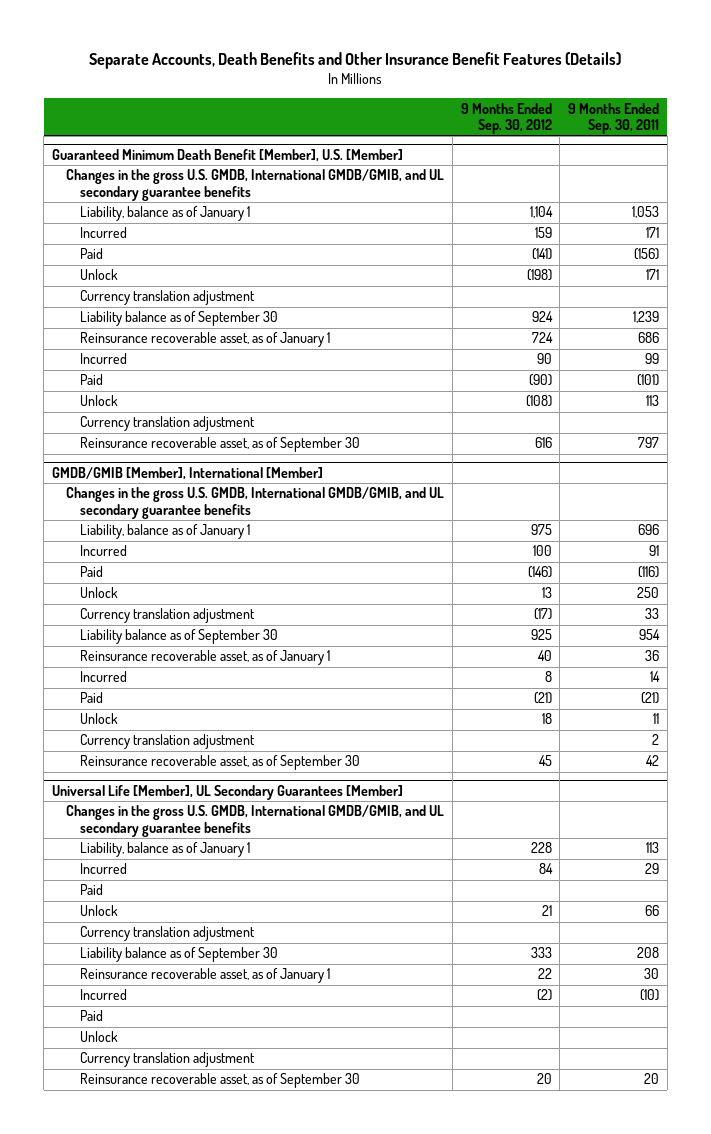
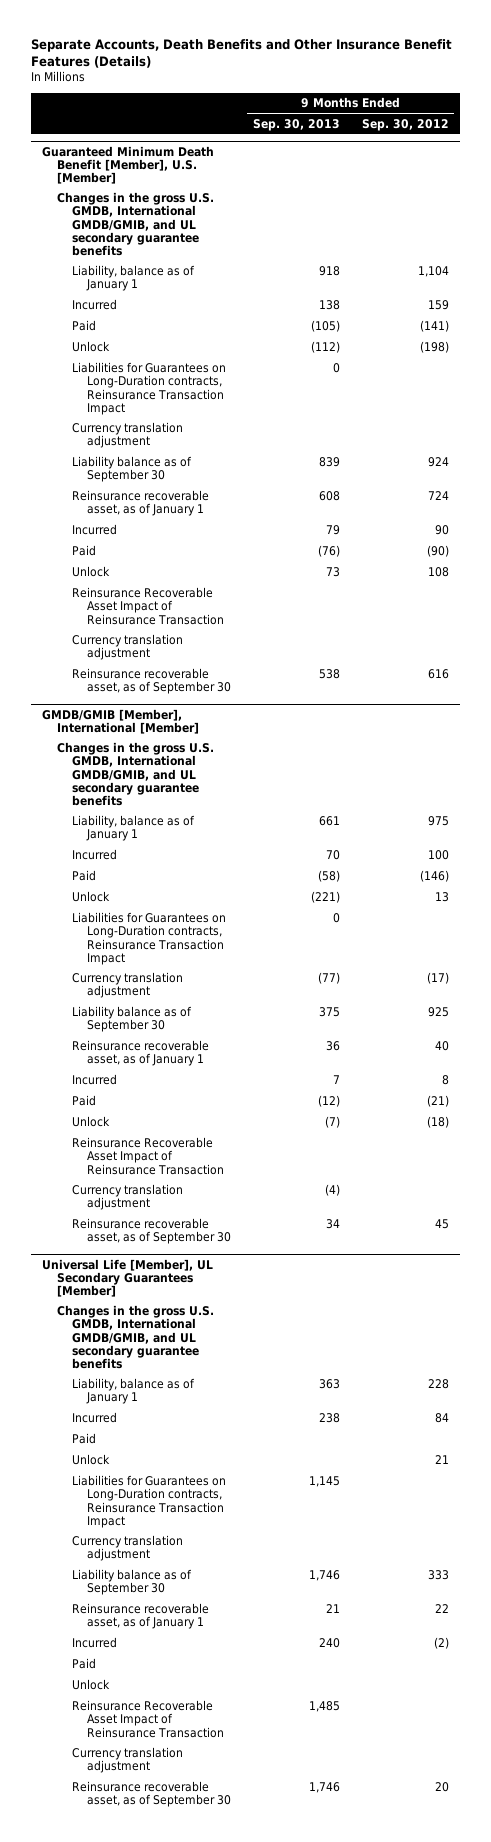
[567,102,659,135] 9 Months Ended Sep. 30, 2011 -> none
none -> [252,118,340,131] Sep. 30, 2013
none -> [71,362,226,415] Liabilities for Guarantees on Long-Duration contracts, Reinsurance Transaction Impact
[525,395,552,408] (108) -> [427,567,449,578] 108
none -> [71,587,224,625] Reinsurance Recoverable Asset Impact of Reinsurance Transaction
none -> [71,912,226,965] Liabilities for Guarantees on Long-Duration contracts, Reinsurance Transaction Impact
[541,713,552,725] 18 -> [426,1116,449,1129] (18)
none -> [71,1137,224,1175] Reinsurance Recoverable Asset Impact of Reinsurance Transaction
none -> [71,1475,226,1528] Liabilities for Guarantees on Long-Duration contracts, Reinsurance Transaction Impact
none -> [71,1700,224,1738] Reinsurance Recoverable Asset Impact of Reinsurance Transaction

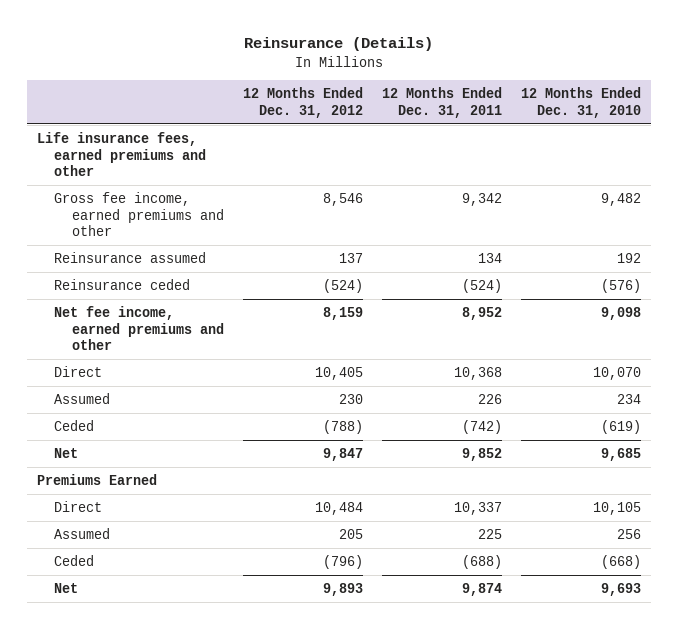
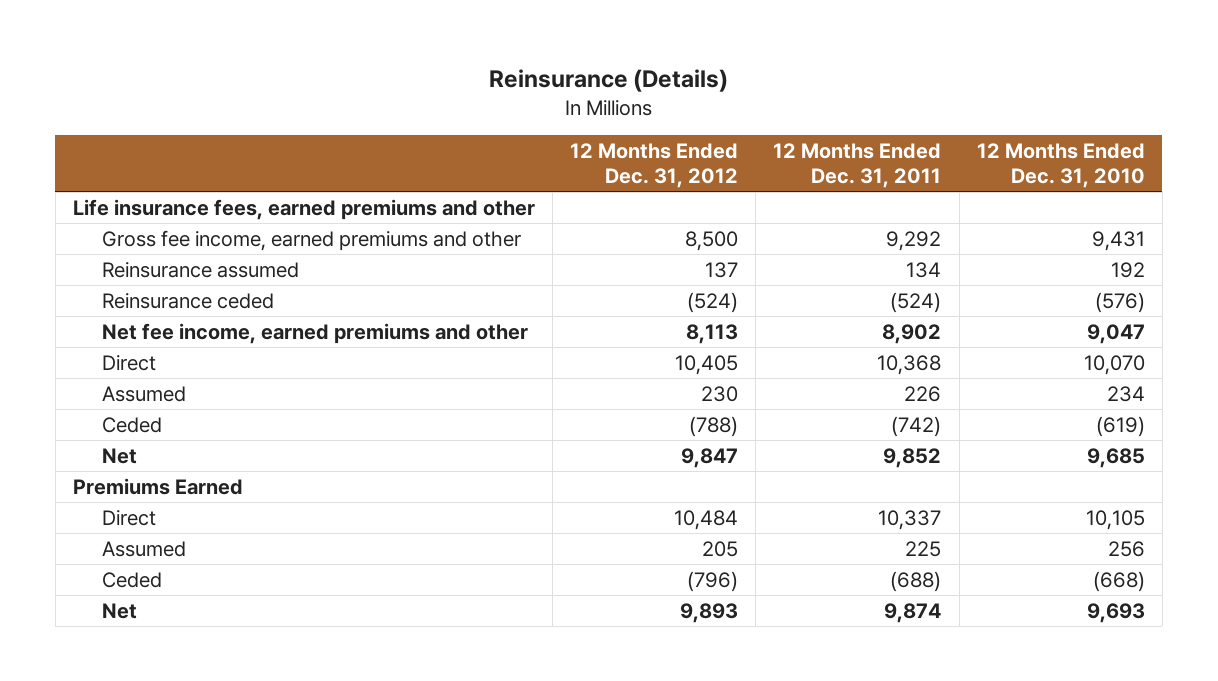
[322,192,363,206] 8,546 -> [685,230,739,251] 8,500
[461,192,502,206] 9,342 -> [886,230,942,251] 9,292
[600,192,641,206] 9,482 -> [1091,230,1145,251] 9,431
[322,306,363,320] 8,159 -> [686,323,739,344] 8,113
[461,306,502,320] 8,952 -> [882,323,942,344] 8,902
[600,306,641,320] 9,098 -> [1086,323,1145,344] 9,047

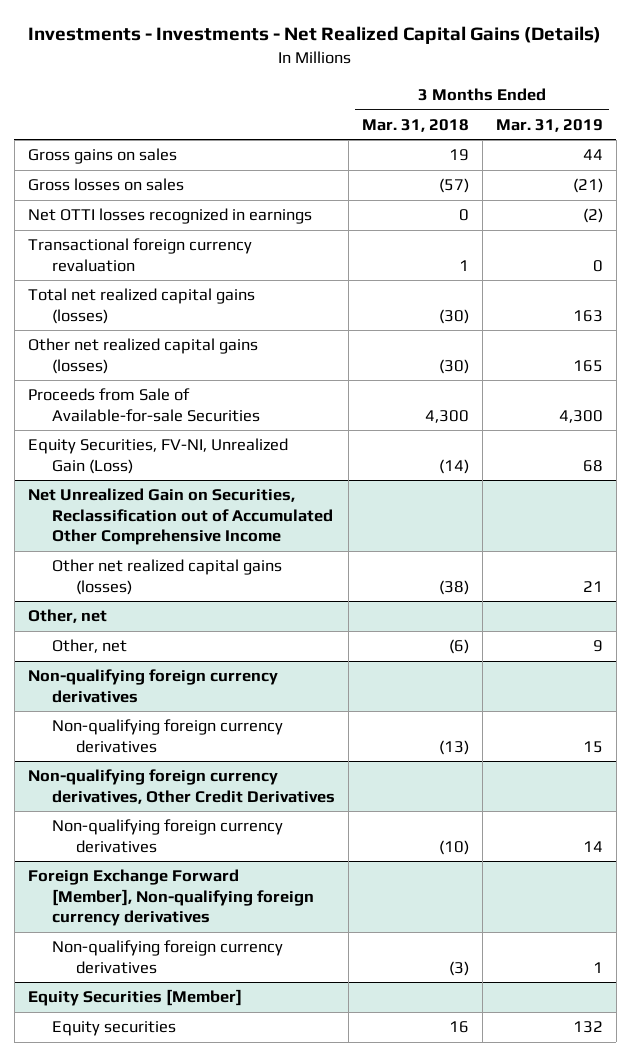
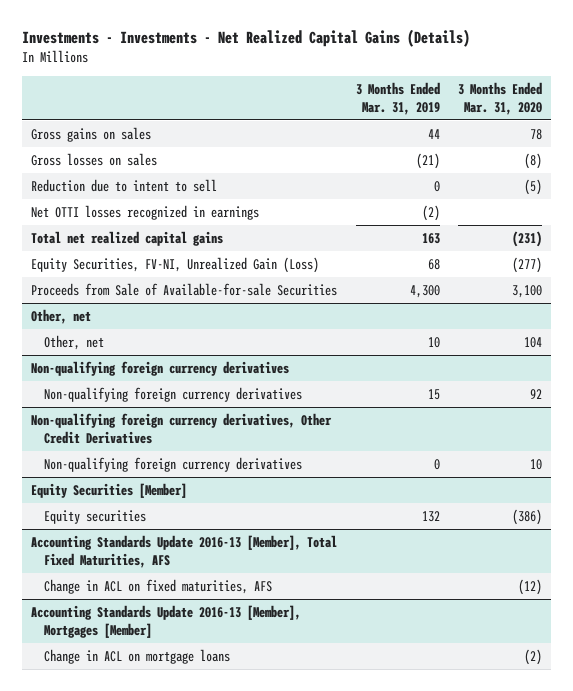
[361,118,469,132] Mar. 31, 2018 -> none
none -> [458,82,543,115] 3 Months Ended Mar. 31, 2020
none -> [31,178,218,192] Reduction due to intent to sell
[27,238,252,272] Transactional foreign currency revaluation -> none
[27,338,258,374] Other net realized capital gains (losses) -> none
[27,288,255,324] Total net realized capital gains (losses) -> [31,230,224,246] Total net realized capital gains
[27,488,333,546] Net Unrealized Gain on Securities, Reclassification out of Accumulated Other Comprehensive Income -> none
[51,559,282,595] Other net realized capital gains (losses) -> none
[27,388,260,422] Proceeds from Sale of Available-for-sale Securities -> [31,282,338,296] Proceeds from Sale of Available-for-sale Securities
[592,640,603,653] 9 -> [427,336,440,348] 10
[27,869,314,927] Foreign Exchange Forward [Member], Non-qualifying foreign currency derivatives -> none
[51,940,283,974] Non-qualifying foreign currency derivatives -> none
[582,840,603,852] 14 -> [433,458,440,470] 0
none -> [31,534,338,568] Accounting Standards Update 2016-13 [Member], Total Fixed Maturities, AFS
none -> [44,578,273,594] Change in ACL on fixed maturities, AFS
none -> [31,604,302,638] Accounting Standards Update 2016-13 [Member], Mortgages [Member]
none -> [44,648,231,664] Change in ACL on mortgage loans

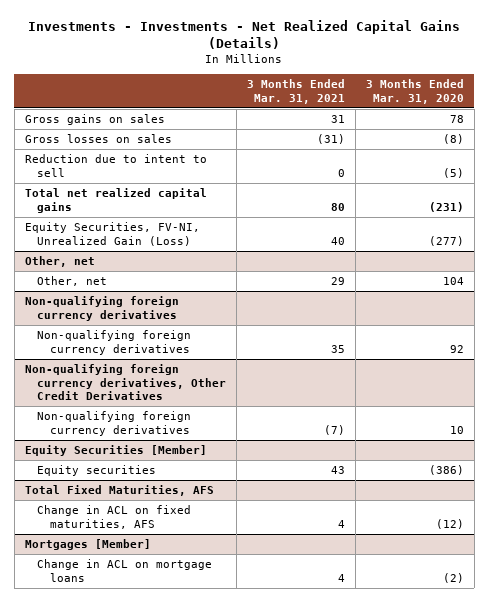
[355,82,440,115] 3 Months Ended Mar. 31, 2019 -> none
none -> [246,79,345,104] 3 Months Ended Mar. 31, 2021
[31,204,260,220] Net OTTI losses recognized in earnings -> none
[31,282,338,296] Proceeds from Sale of Available-for-sale Securities -> none
[31,534,338,568] Accounting Standards Update 2016-13 [Member], Total Fixed Maturities, AFS -> none
none -> [24,485,214,497] Total Fixed Maturities, AFS
[31,604,302,638] Accounting Standards Update 2016-13 [Member], Mortgages [Member] -> none
none -> [24,539,151,551] Mortgages [Member]

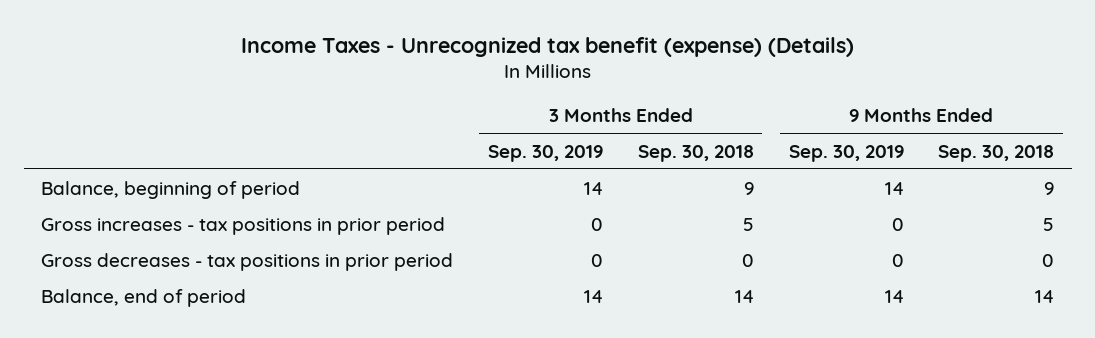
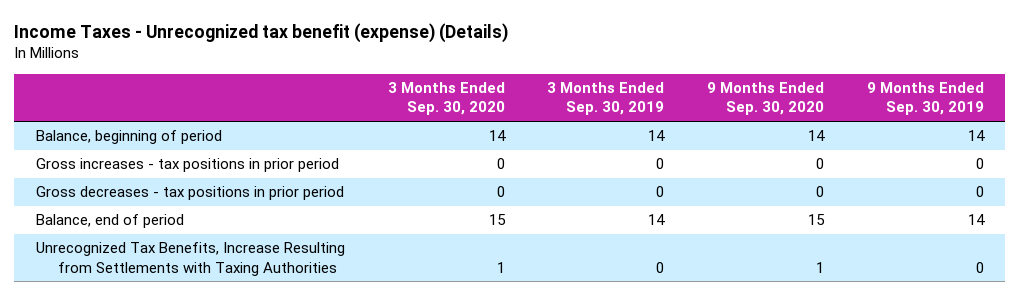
[637,144,754,162] Sep. 30, 2018 -> none
[938,144,1055,162] Sep. 30, 2018 -> none
none -> [387,82,505,116] 3 Months Ended Sep. 30, 2020
none -> [707,82,825,116] 9 Months Ended Sep. 30, 2020
none -> [35,242,345,276] Unrecognized Tax Benefits, Increase Resulting from Settlements with Taxing Authorities

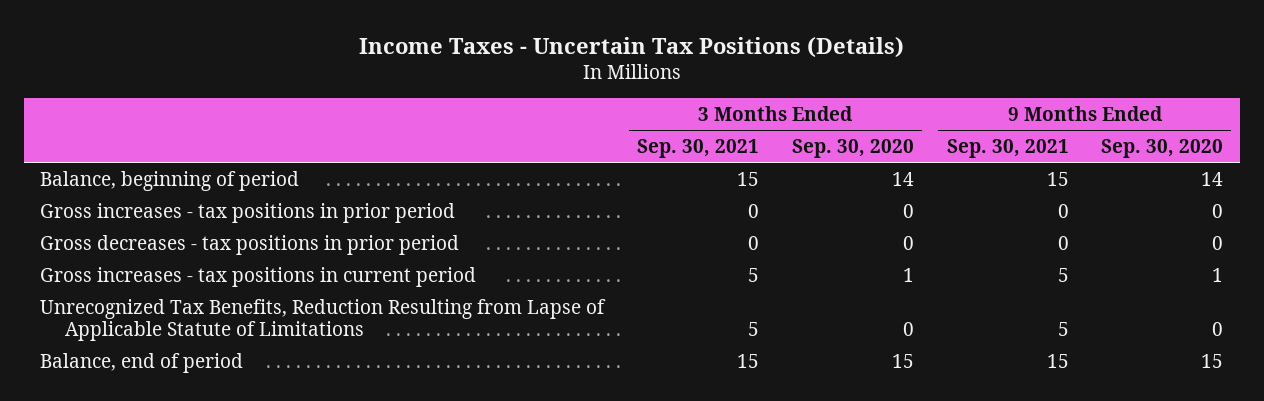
[14,22,509,43] Income Taxes - Unrecognized tax benefit (expense) (Details) -> [358,36,904,58] Income Taxes - Uncertain Tax Positions (Details)
[547,82,665,116] 3 Months Ended Sep. 30, 2019 -> none
[866,82,984,116] 9 Months Ended Sep. 30, 2019 -> none
none -> [637,139,760,159] Sep. 30, 2021
none -> [946,139,1069,159] Sep. 30, 2021
none -> [40,266,477,287] Gross increases - tax positions in current period
none -> [40,298,607,342] Unrecognized Tax Benefits, Reduction Resulting from Lapse of Applicable Statute of Limitations
[35,242,345,276] Unrecognized Tax Benefits, Increase Resulting from Settlements with Taxing Authorities -> none

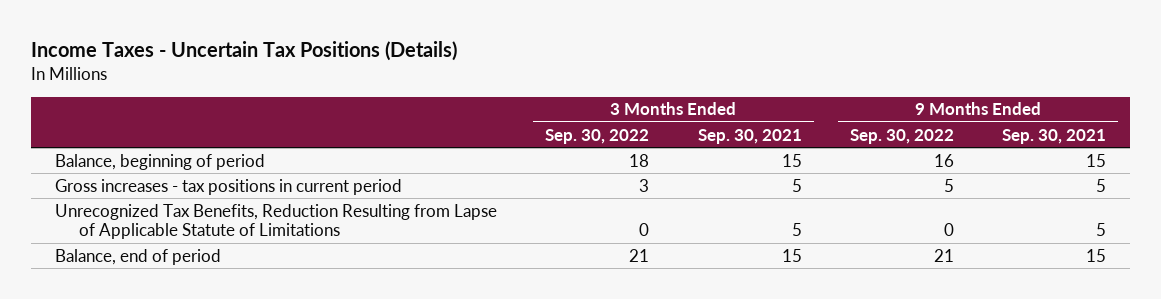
[791,139,914,159] Sep. 30, 2020 -> none
[1101,139,1224,159] Sep. 30, 2020 -> none
none -> [545,128,650,144] Sep. 30, 2022
none -> [849,128,954,144] Sep. 30, 2022
[40,202,456,223] Gross increases - tax positions in prior period -> none
[40,234,460,255] Gross decreases - tax positions in prior period -> none

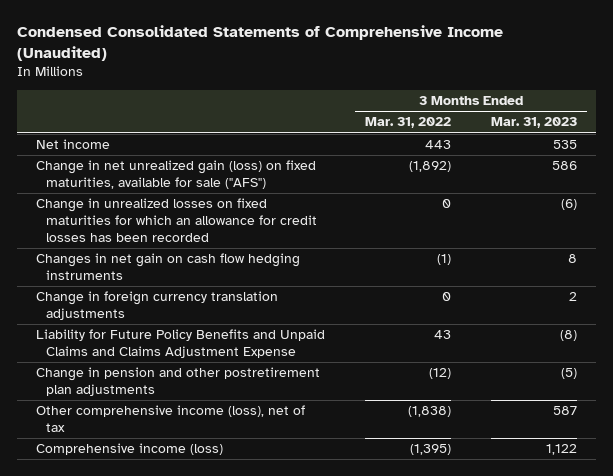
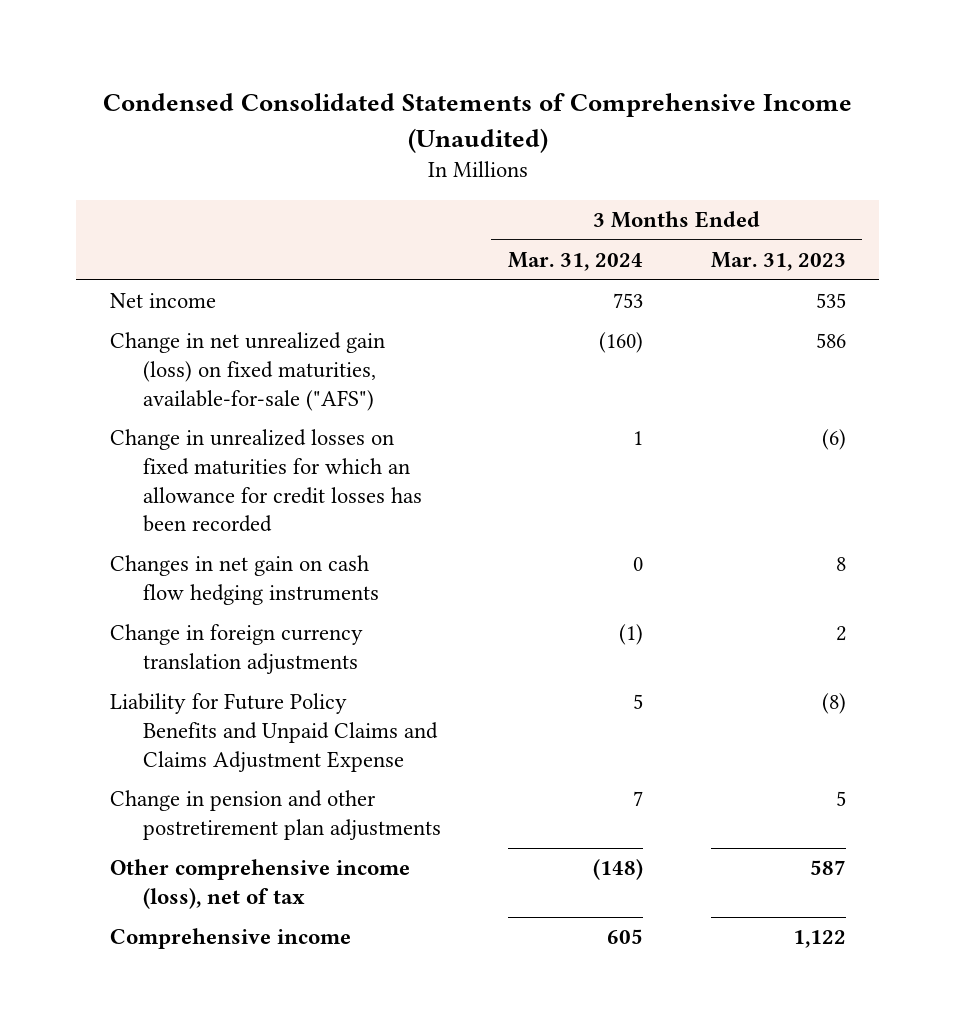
[364,117,451,129] Mar. 31, 2022 -> none
none -> [508,252,644,272] Mar. 31, 2024
[36,160,317,190] Change in net unrealized gain (loss) on fixed maturities, available for sale ("AFS") -> [109,332,385,411] Change in net unrealized gain (loss) on fixed maturities, available-for-sale ("AFS")
[560,368,577,380] (5) -> [835,791,846,807] 5
[36,443,224,456] Comprehensive income (loss) -> [109,928,351,950] Comprehensive income

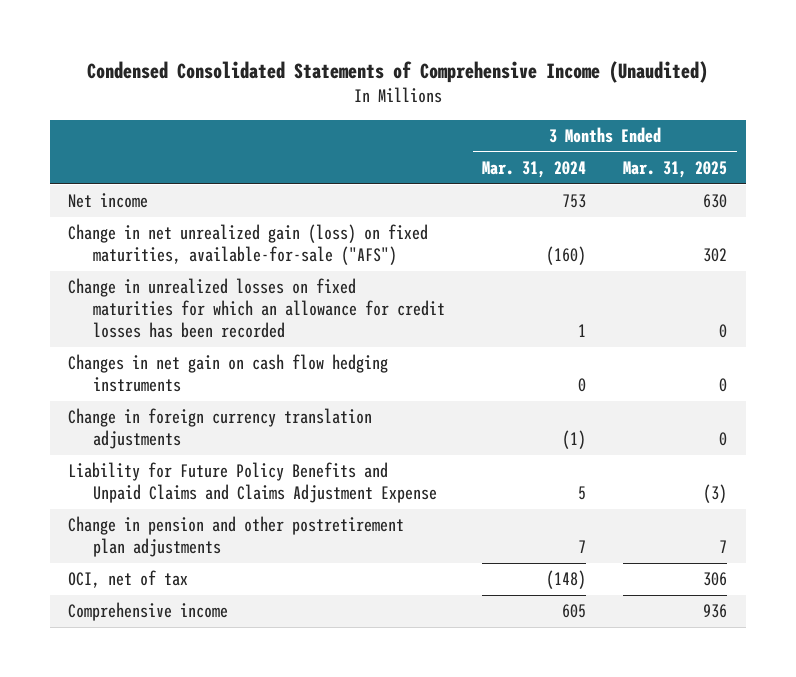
[710,252,846,272] Mar. 31, 2023 -> none
none -> [623,160,728,178] Mar. 31, 2025
[109,859,410,910] Other comprehensive income (loss), net of tax -> [68,570,189,589] OCI, net of tax

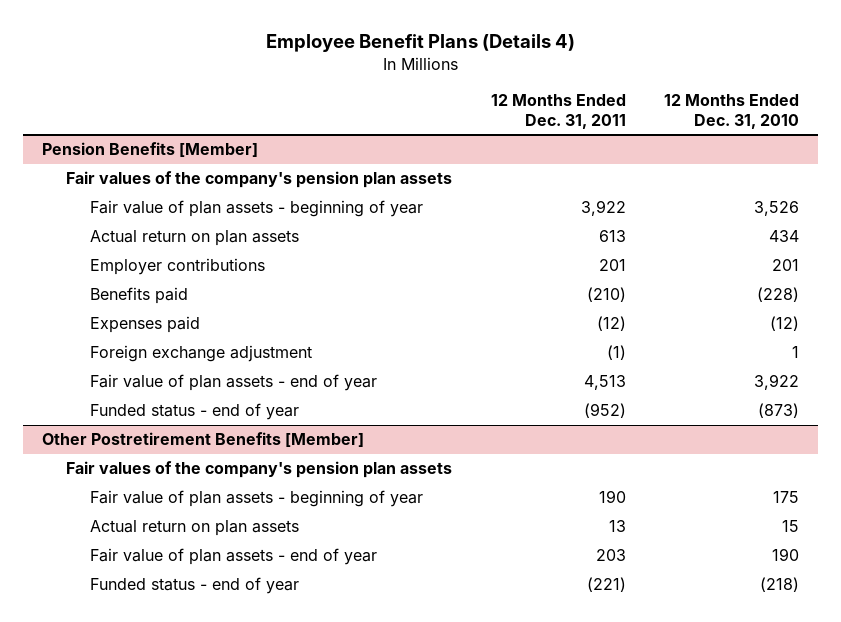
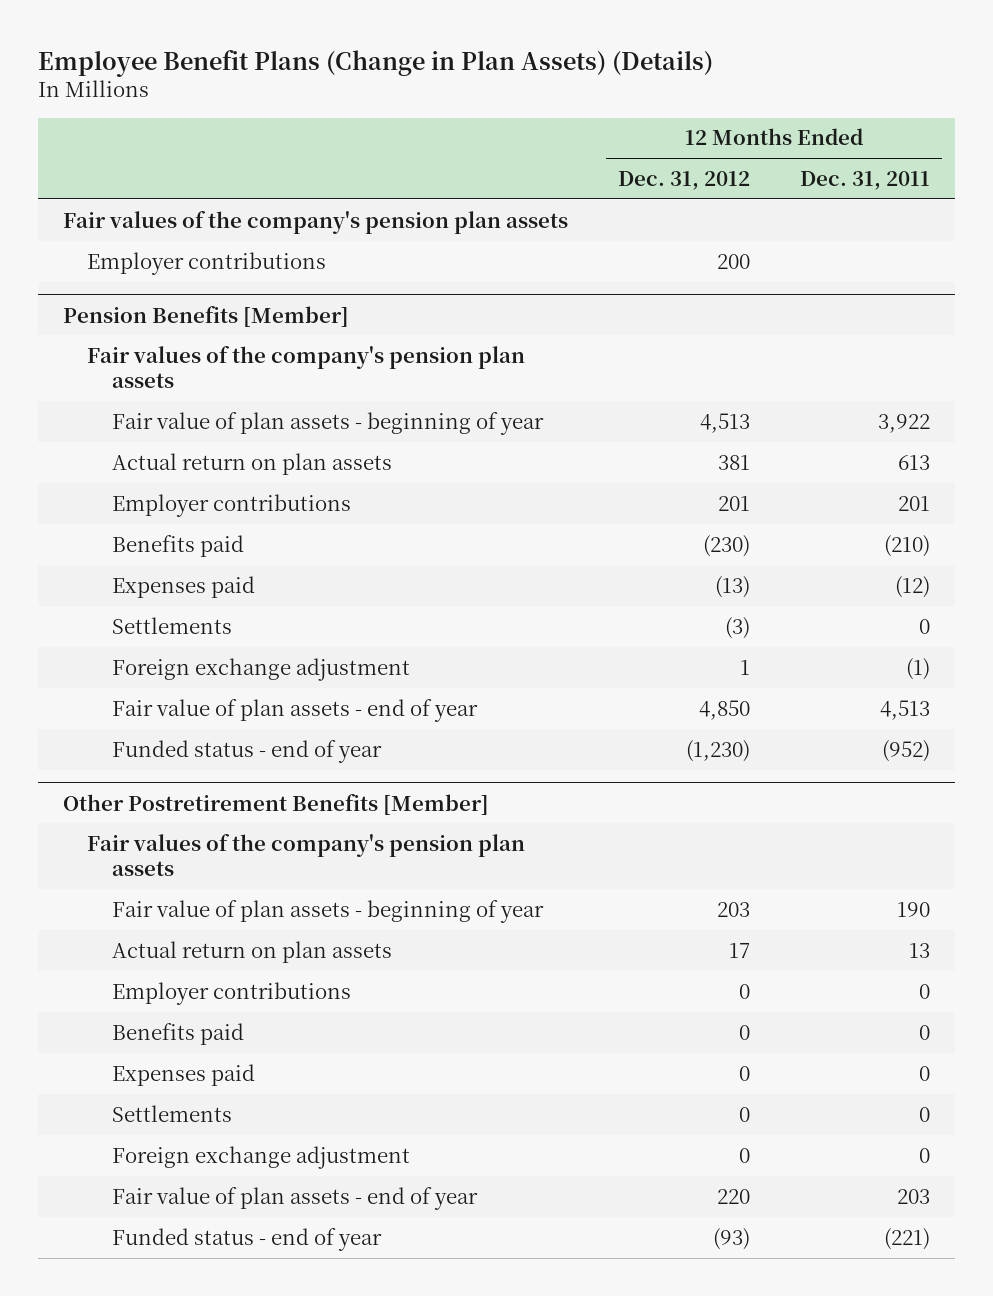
[265,33,575,52] Employee Benefit Plans (Details 4) -> [38,49,714,77] Employee Benefit Plans (Change in Plan Assets) (Details)
[664,94,800,129] 12 Months Ended Dec. 31, 2010 -> none
none -> [618,170,751,190] Dec. 31, 2012
none -> [63,210,569,234] Fair values of the company's pension plan assets
none -> [87,251,327,275] Employer contributions
none -> [111,616,232,634] Settlements
none -> [111,981,351,1005] Employer contributions
none -> [111,1022,244,1045] Benefits paid
none -> [111,1063,255,1086] Expenses paid
none -> [111,1104,232,1122] Settlements
none -> [111,1145,410,1169] Foreign exchange adjustment

